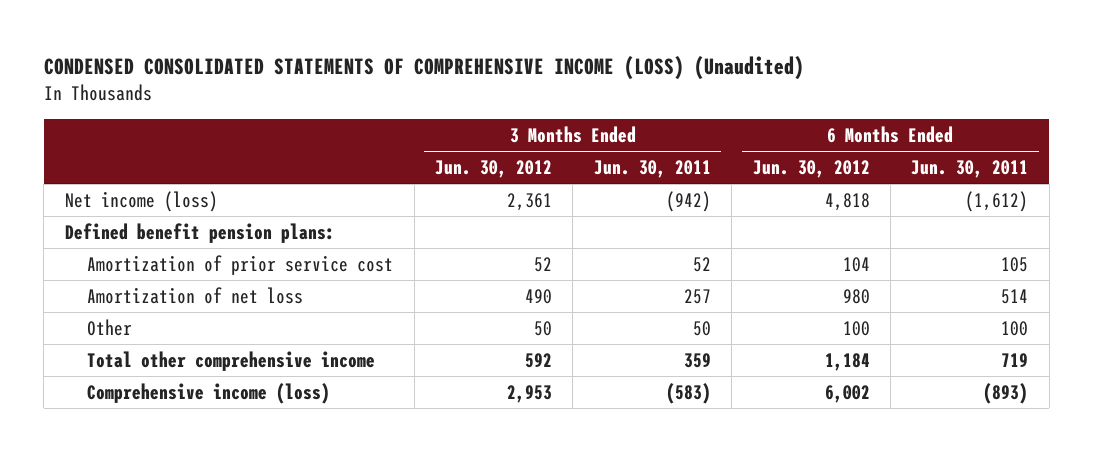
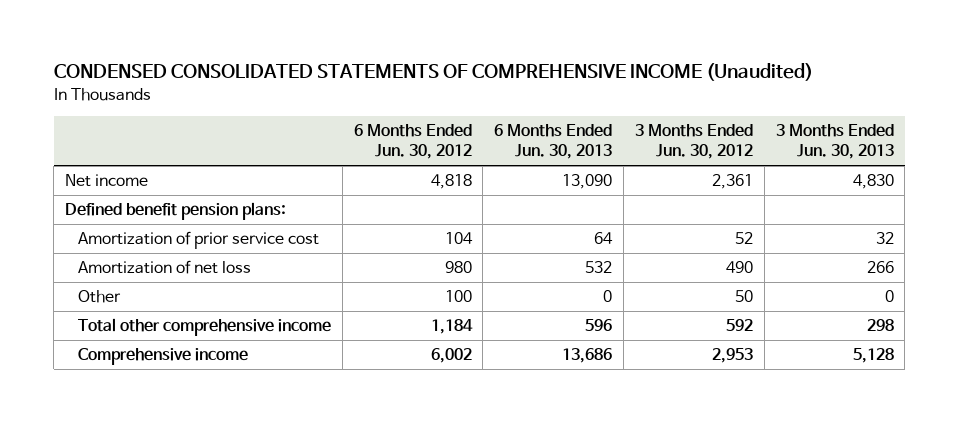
[43,55,804,80] CONDENSED CONSOLIDATED STATEMENTS OF COMPREHENSIVE INCOME (LOSS) (Unaudited) -> [53,63,813,82] CONDENSED CONSOLIDATED STATEMENTS OF COMPREHENSIVE INCOME (Unaudited)
[593,160,711,179] Jun. 30, 2011 -> none
[911,160,1029,179] Jun. 30, 2011 -> none
none -> [494,124,613,160] 6 Months Ended Jun. 30, 2013
none -> [775,124,894,160] 3 Months Ended Jun. 30, 2013
[64,190,218,212] Net income (loss) -> [64,174,148,188] Net income
[87,382,331,404] Comprehensive income (loss) -> [77,348,248,366] Comprehensive income

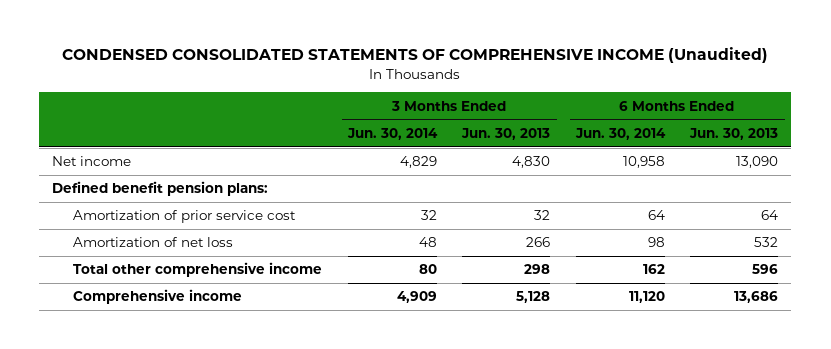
[353,124,472,160] 6 Months Ended Jun. 30, 2012 -> none
[634,124,753,160] 3 Months Ended Jun. 30, 2012 -> none
none -> [346,127,438,140] Jun. 30, 2014
none -> [574,127,666,140] Jun. 30, 2014
[77,290,121,304] Other -> none

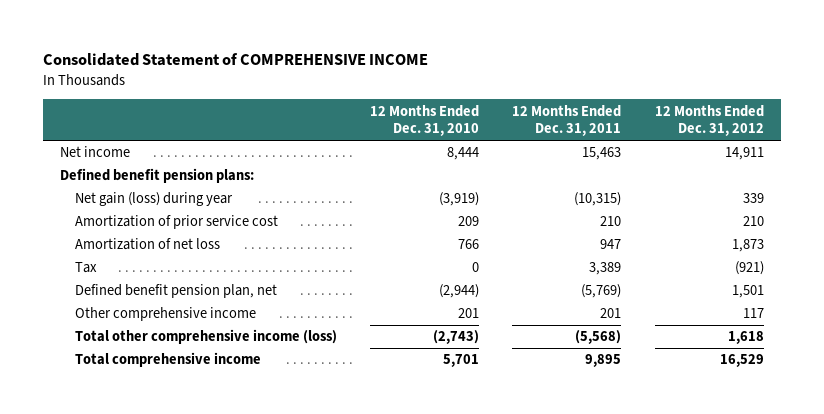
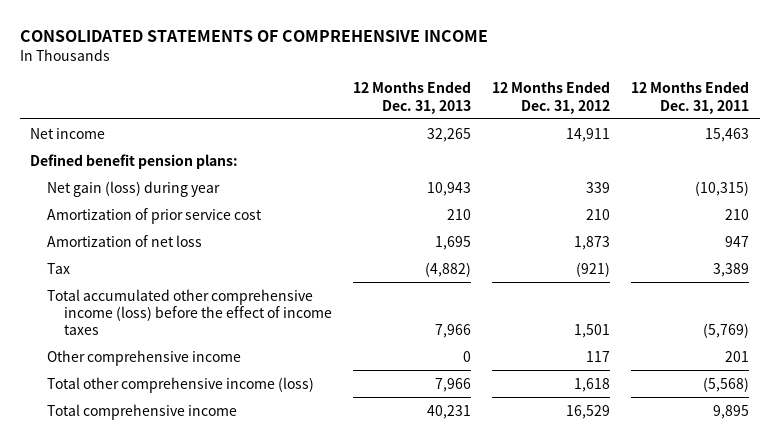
[42,53,428,67] Consolidated Statement of COMPREHENSIVE INCOME -> [19,29,488,42] CONSOLIDATED STATEMENTS OF COMPREHENSIVE INCOME
[370,104,480,137] 12 Months Ended Dec. 31, 2010 -> none
none -> [353,81,472,114] 12 Months Ended Dec. 31, 2013
[74,284,277,299] Defined benefit pension plan, net -> [47,288,333,336] Total accumulated other comprehensive income (loss) before the effect of income taxes

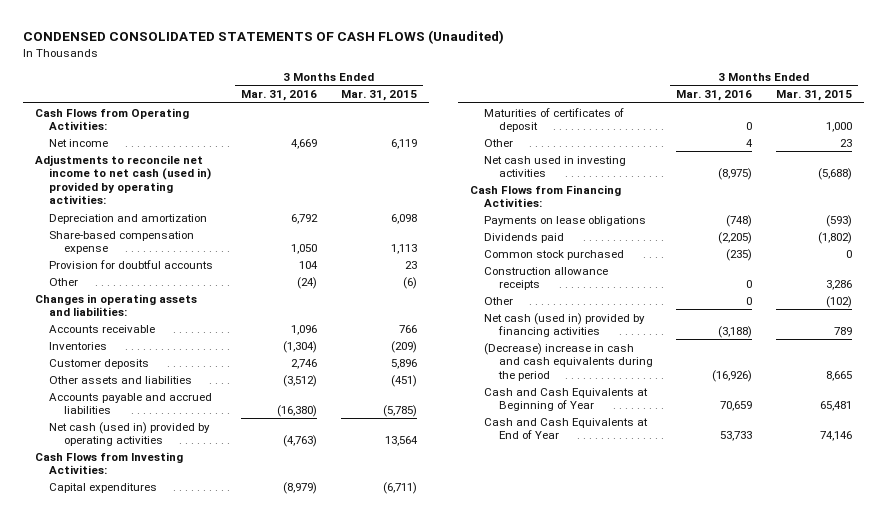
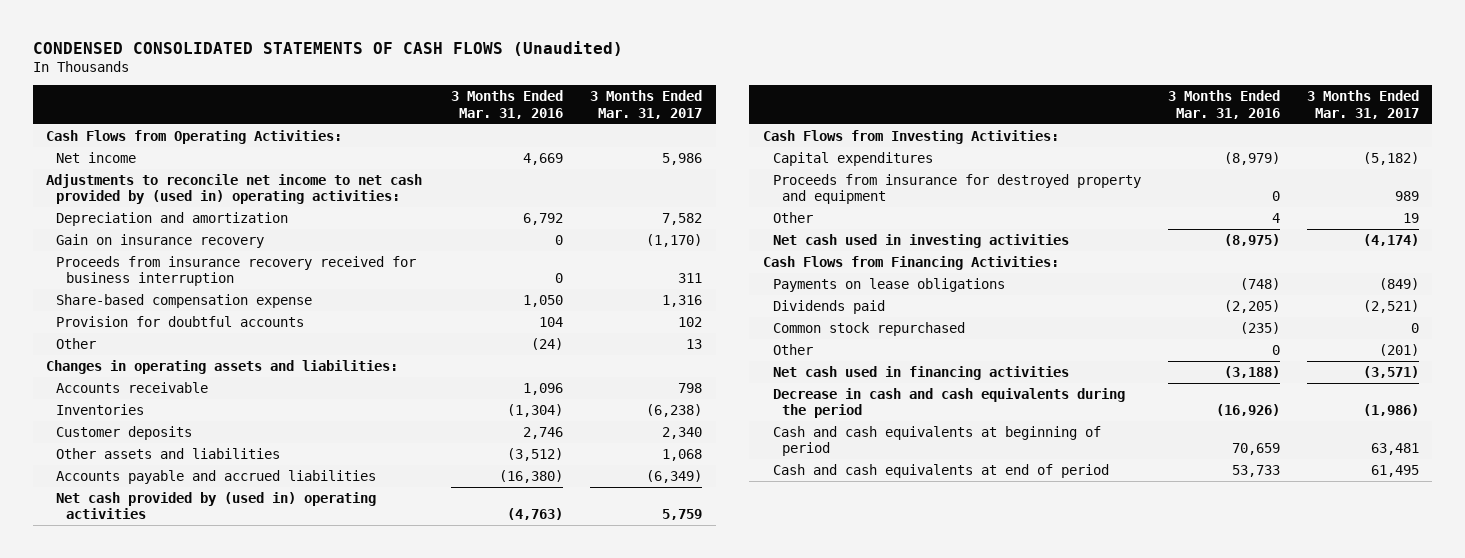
[341,90,418,102] Mar. 31, 2015 -> none
none -> [590,90,703,119] 3 Months Ended Mar. 31, 2017
[34,154,212,205] Adjustments to reconcile net income to net cash (used in) provided by operating activities: -> [46,173,423,205] Adjustments to reconcile net income to net cash provided by (used in) operating activities:
none -> [56,233,265,248] Gain on insurance recovery
none -> [56,255,417,287] Proceeds from insurance recovery received for business interruption
[49,421,211,447] Net cash (used in) provided by operating activities -> [56,491,377,520] Net cash provided by (used in) operating activities
[484,107,625,133] Maturities of certificates of deposit -> none
none -> [772,173,1141,205] Proceeds from insurance for destroyed property and equipment
[484,266,609,291] Construction allowance receipts -> none
[484,249,625,260] Common stock purchased -> [772,321,965,336] Common stock repurchased
[484,312,646,338] Net cash (used in) provided by financing activities -> [772,365,1069,380] Net cash used in financing activities
[484,342,653,381] (Decrease) increase in cash and cash equivalents during the period -> [772,387,1125,419] Decrease in cash and cash equivalents during the period
[484,387,649,412] Cash and Cash Equivalents at Beginning of Year -> [772,425,1101,457] Cash and cash equivalents at beginning of period
[484,417,649,440] Cash and Cash Equivalents at End of Year -> [772,463,1109,478] Cash and cash equivalents at end of period

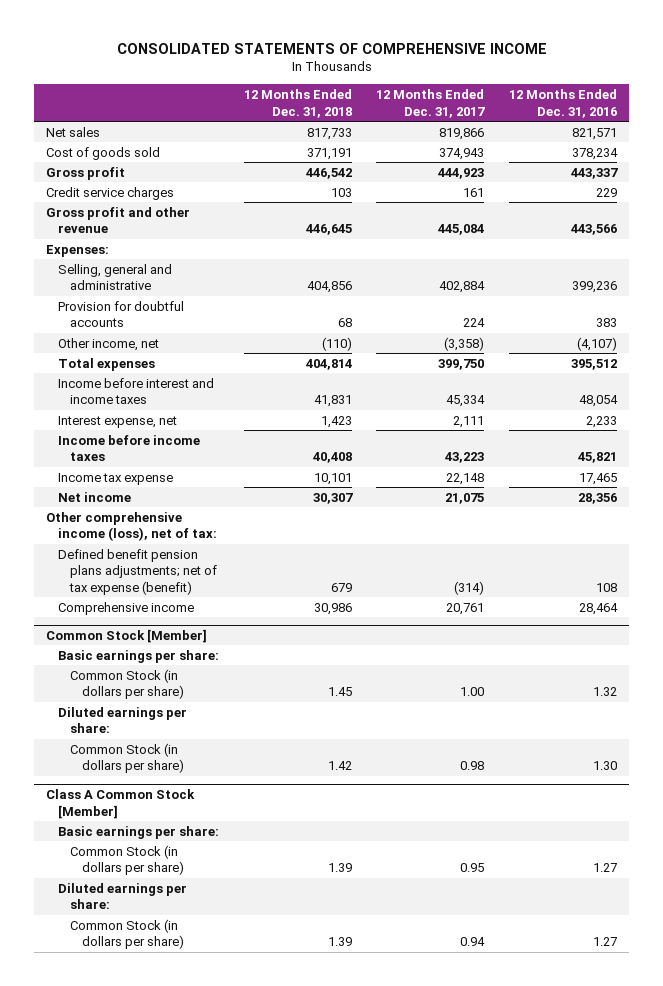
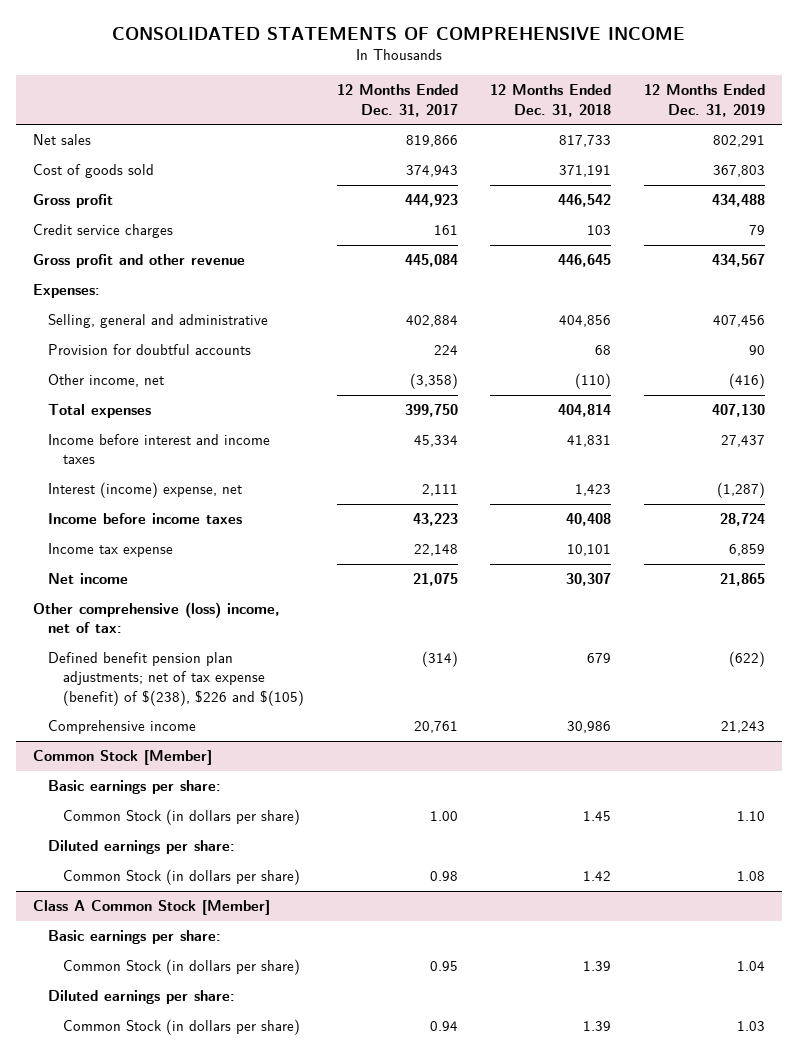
[508,88,617,118] 12 Months Ended Dec. 31, 2016 -> none
none -> [644,84,766,117] 12 Months Ended Dec. 31, 2019
[58,415,178,428] Interest expense, net -> [47,482,242,499] Interest (income) expense, net
[46,511,218,542] Other comprehensive income (loss), net of tax: -> [32,602,280,634] Other comprehensive (loss) income, net of tax:
[58,548,218,595] Defined benefit pension plans adjustments; net of tax expense (benefit) -> [47,652,304,706] Defined benefit pension plan adjustments; net of tax expense (benefit) of $(238), $226 and $(105)

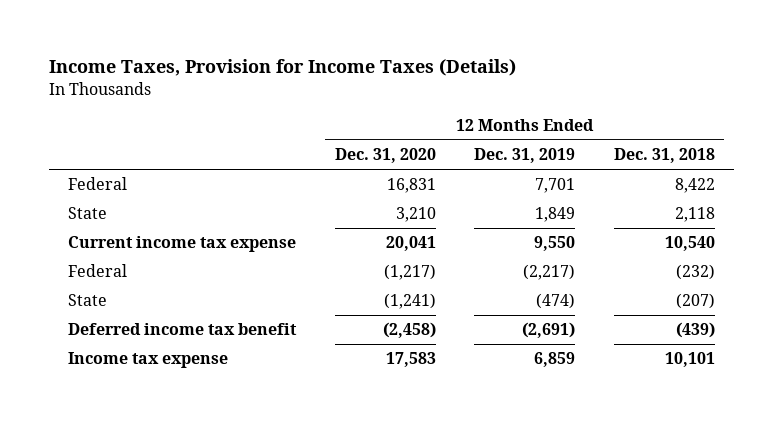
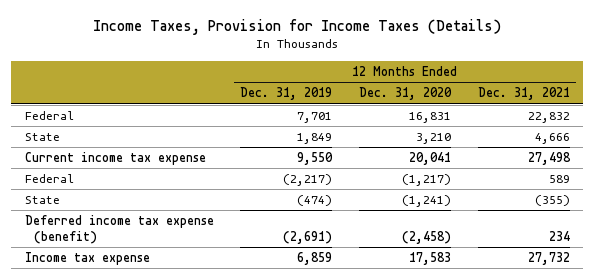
[613,148,715,164] Dec. 31, 2018 -> none
none -> [477,87,570,101] Dec. 31, 2021
[68,323,298,336] Deferred income tax benefit -> [24,215,214,245] Deferred income tax expense (benefit)

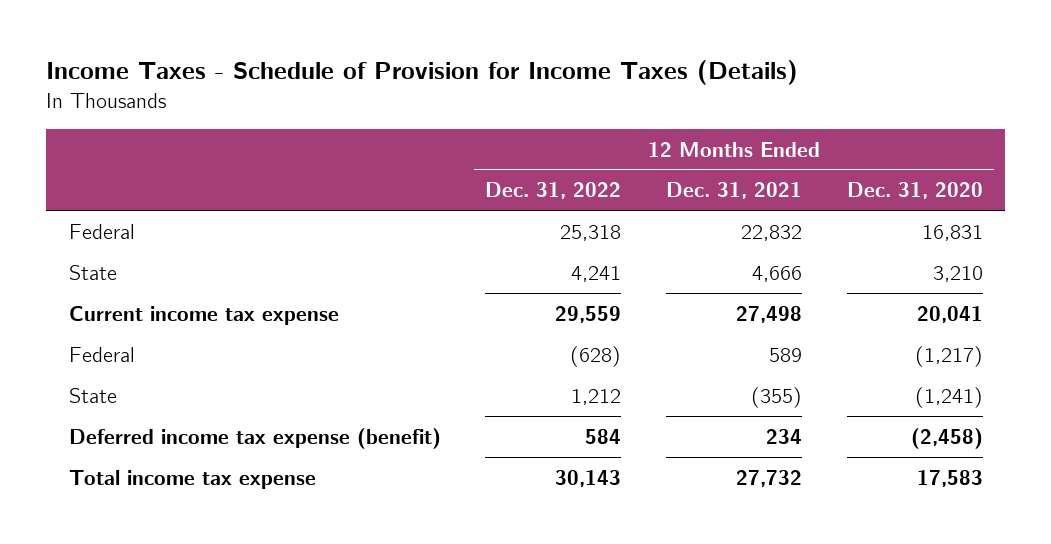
[93,19,502,36] Income Taxes, Provision for Income Taxes (Details) -> [46,60,799,86] Income Taxes - Schedule of Provision for Income Taxes (Details)
[240,87,333,101] Dec. 31, 2019 -> none
none -> [485,182,622,200] Dec. 31, 2022
[24,252,150,266] Income tax expense -> [68,469,316,489] Total income tax expense

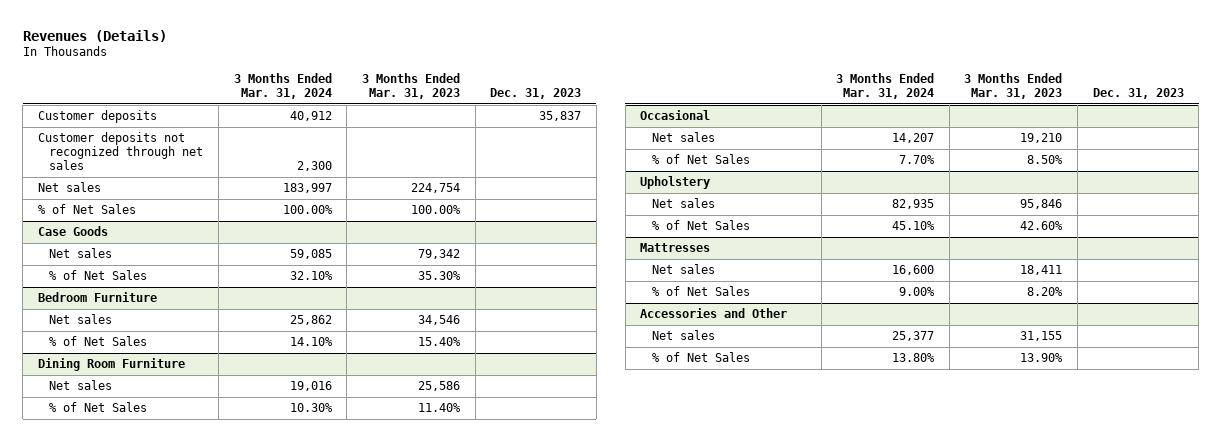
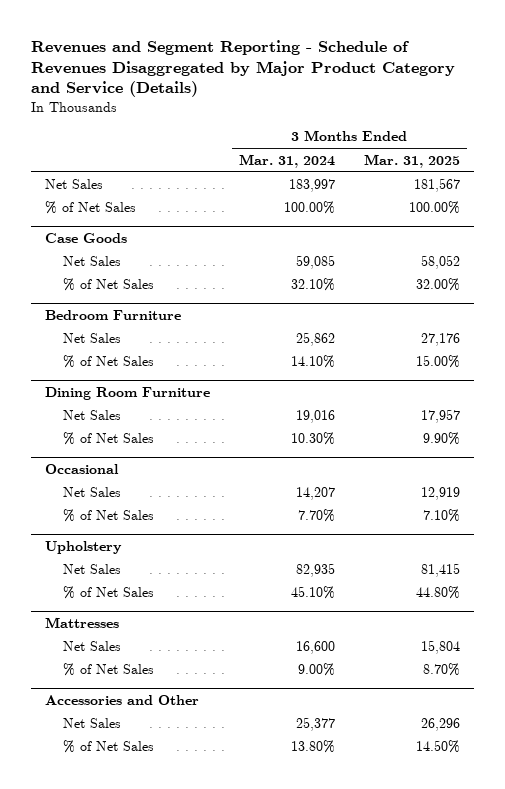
[22,29,167,42] Revenues (Details) -> [31,39,456,98] Revenues and Segment Reporting - Schedule of Revenues Disaggregated by Major Product Category and Service (Details)
[361,73,460,100] 3 Months Ended Mar. 31, 2023 -> none
[490,88,582,100] Dec. 31, 2023 -> none
none -> [363,153,460,168] Mar. 31, 2025
[37,110,157,124] Customer deposits -> none
[37,132,204,170] Customer deposits not recognized through net sales -> none
[37,182,101,193] Net sales -> [45,179,104,190] Net Sales
[49,248,113,259] Net sales -> [62,256,121,267] Net Sales
[49,314,113,325] Net sales -> [62,333,121,344] Net Sales
[49,380,113,391] Net sales -> [62,410,121,421] Net Sales
[651,132,715,143] Net sales -> [62,487,121,498] Net Sales
[651,198,715,209] Net sales -> [62,564,121,575] Net Sales
[651,264,715,275] Net sales -> [62,641,121,652] Net Sales
[651,330,715,341] Net sales -> [62,718,121,729] Net Sales

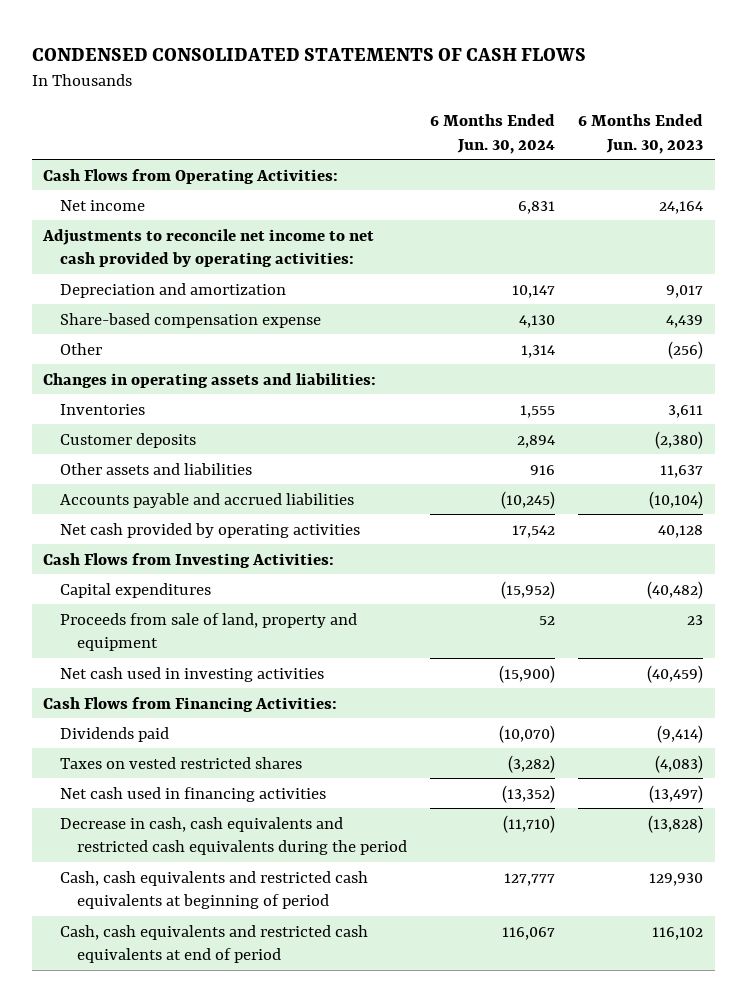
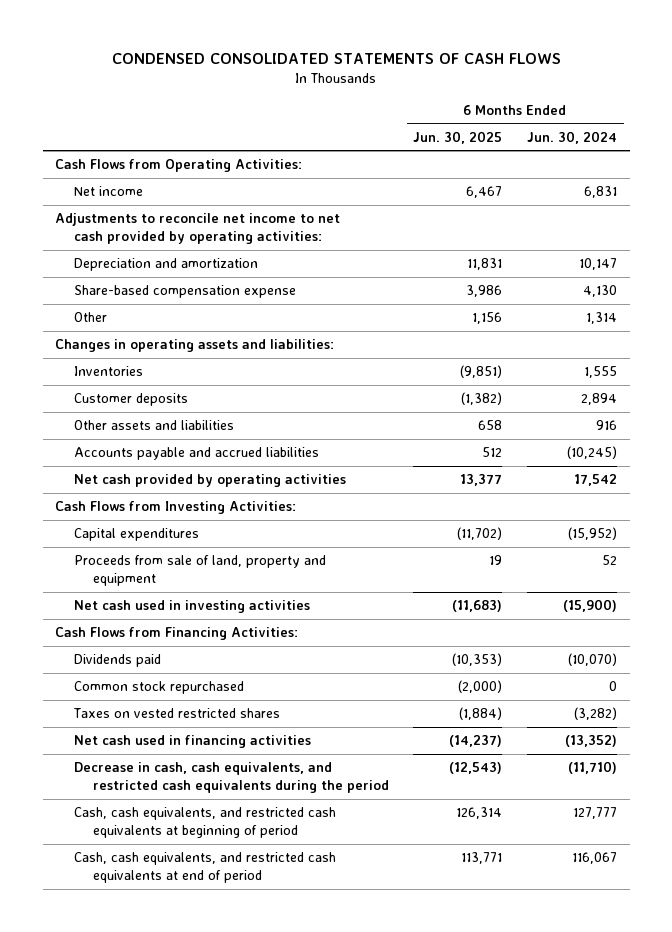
[577,113,703,154] 6 Months Ended Jun. 30, 2023 -> none
none -> [413,130,503,144] Jun. 30, 2025
none -> [73,681,244,695] Common stock repurchased
[59,816,407,856] Decrease in cash, cash equivalents and restricted cash equivalents during the period -> [73,762,389,794] Decrease in cash, cash equivalents, and restricted cash equivalents during the period
[59,870,368,910] Cash, cash equivalents and restricted cash equivalents at beginning of period -> [73,807,336,839] Cash, cash equivalents, and restricted cash equivalents at beginning of period
[59,924,368,964] Cash, cash equivalents and restricted cash equivalents at end of period -> [73,852,336,884] Cash, cash equivalents, and restricted cash equivalents at end of period

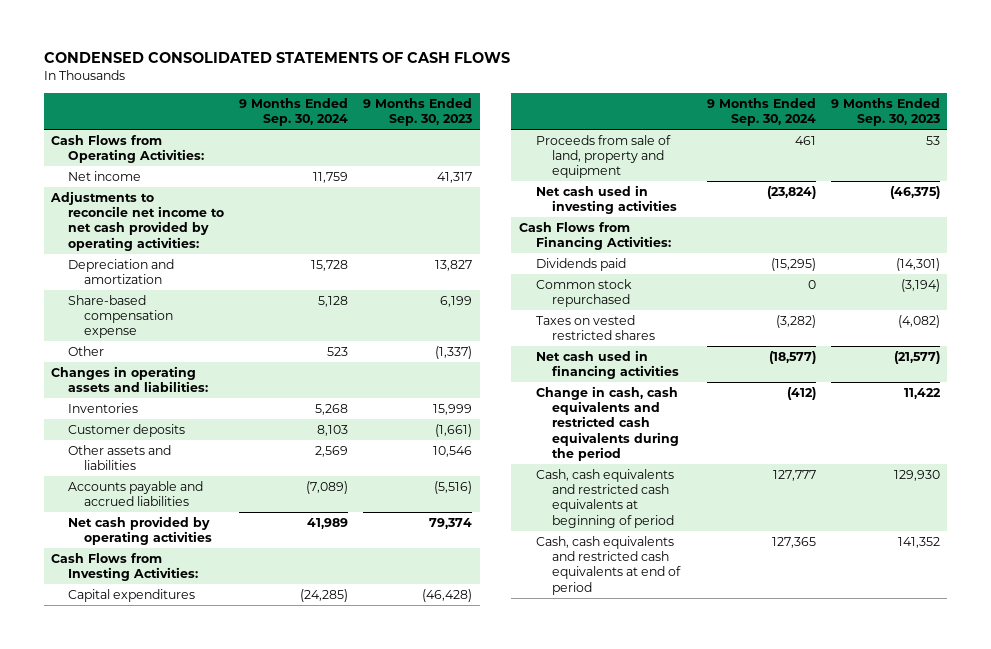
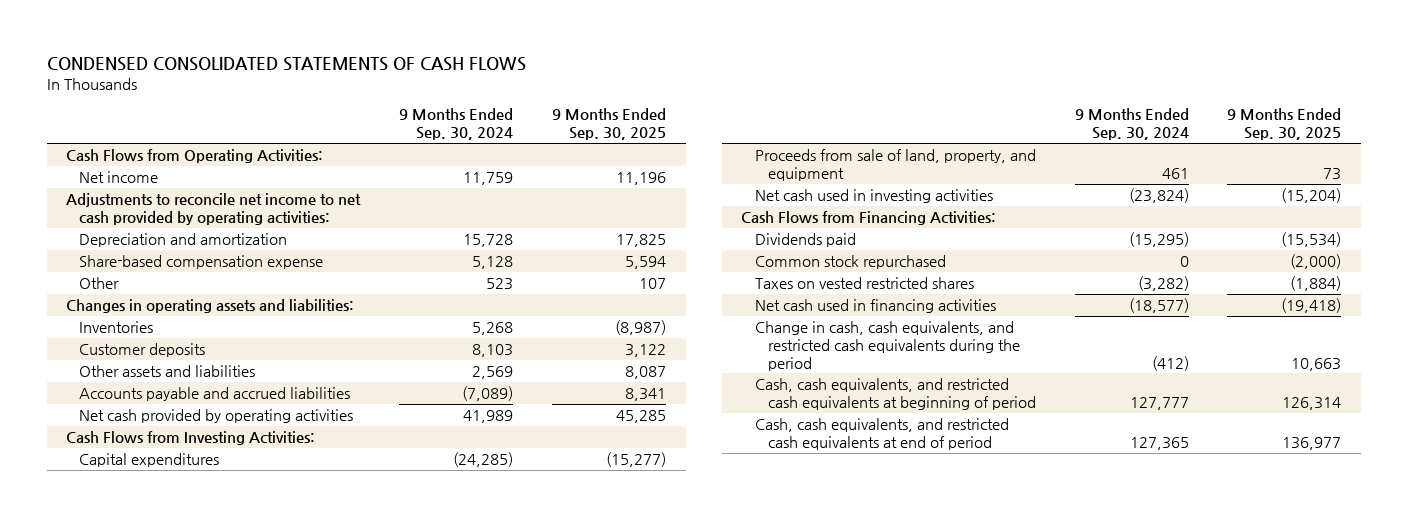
[363,97,473,127] 9 Months Ended Sep. 30, 2023 -> none
none -> [552,108,667,141] 9 Months Ended Sep. 30, 2025
[535,134,671,179] Proceeds from sale of land, property and equipment -> [754,148,1036,181] Proceeds from sale of land, property, and equipment
[535,385,680,461] Change in cash, cash equivalents and restricted cash equivalents during the period -> [754,320,1020,371] Change in cash, cash equivalents, and restricted cash equivalents during the period
[535,468,675,528] Cash, cash equivalents and restricted cash equivalents at beginning of period -> [754,377,1036,410] Cash, cash equivalents, and restricted cash equivalents at beginning of period
[535,535,682,595] Cash, cash equivalents and restricted cash equivalents at end of period -> [754,417,1009,450] Cash, cash equivalents, and restricted cash equivalents at end of period

